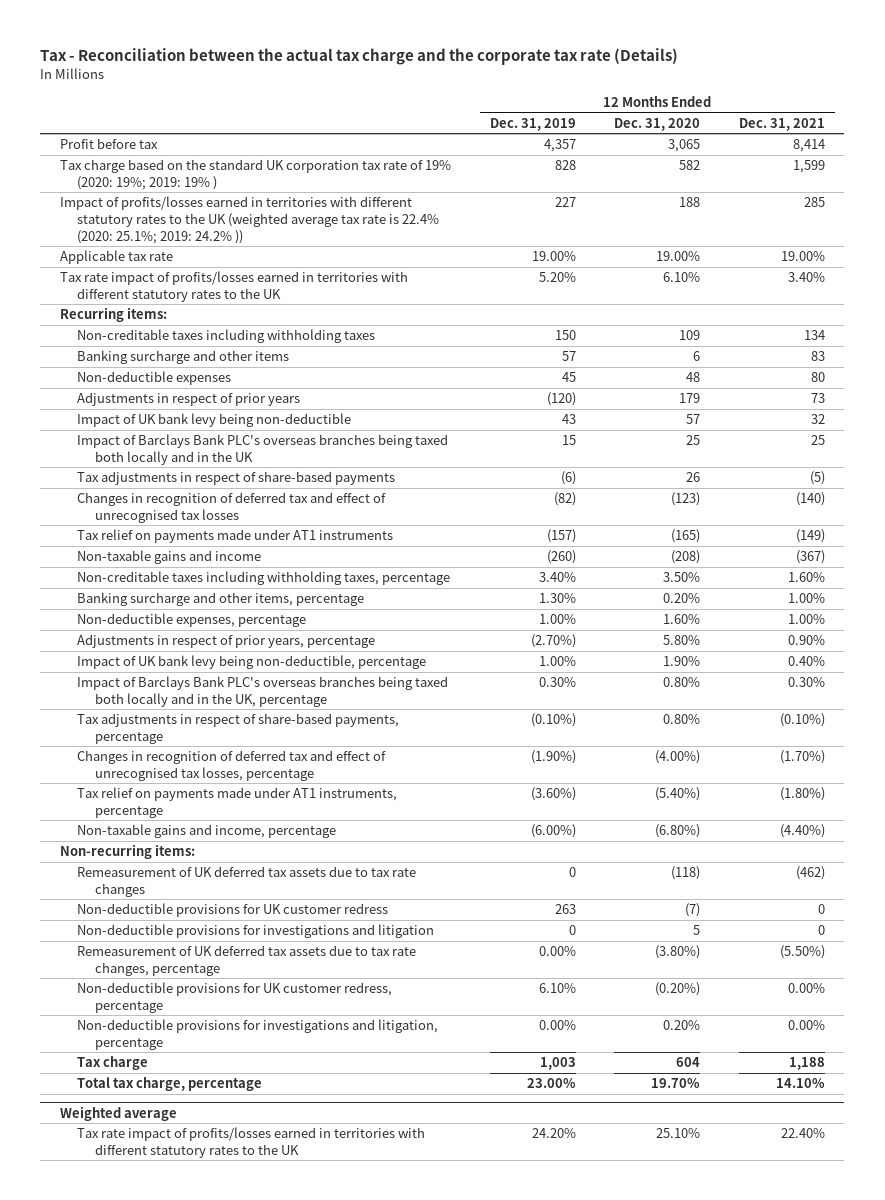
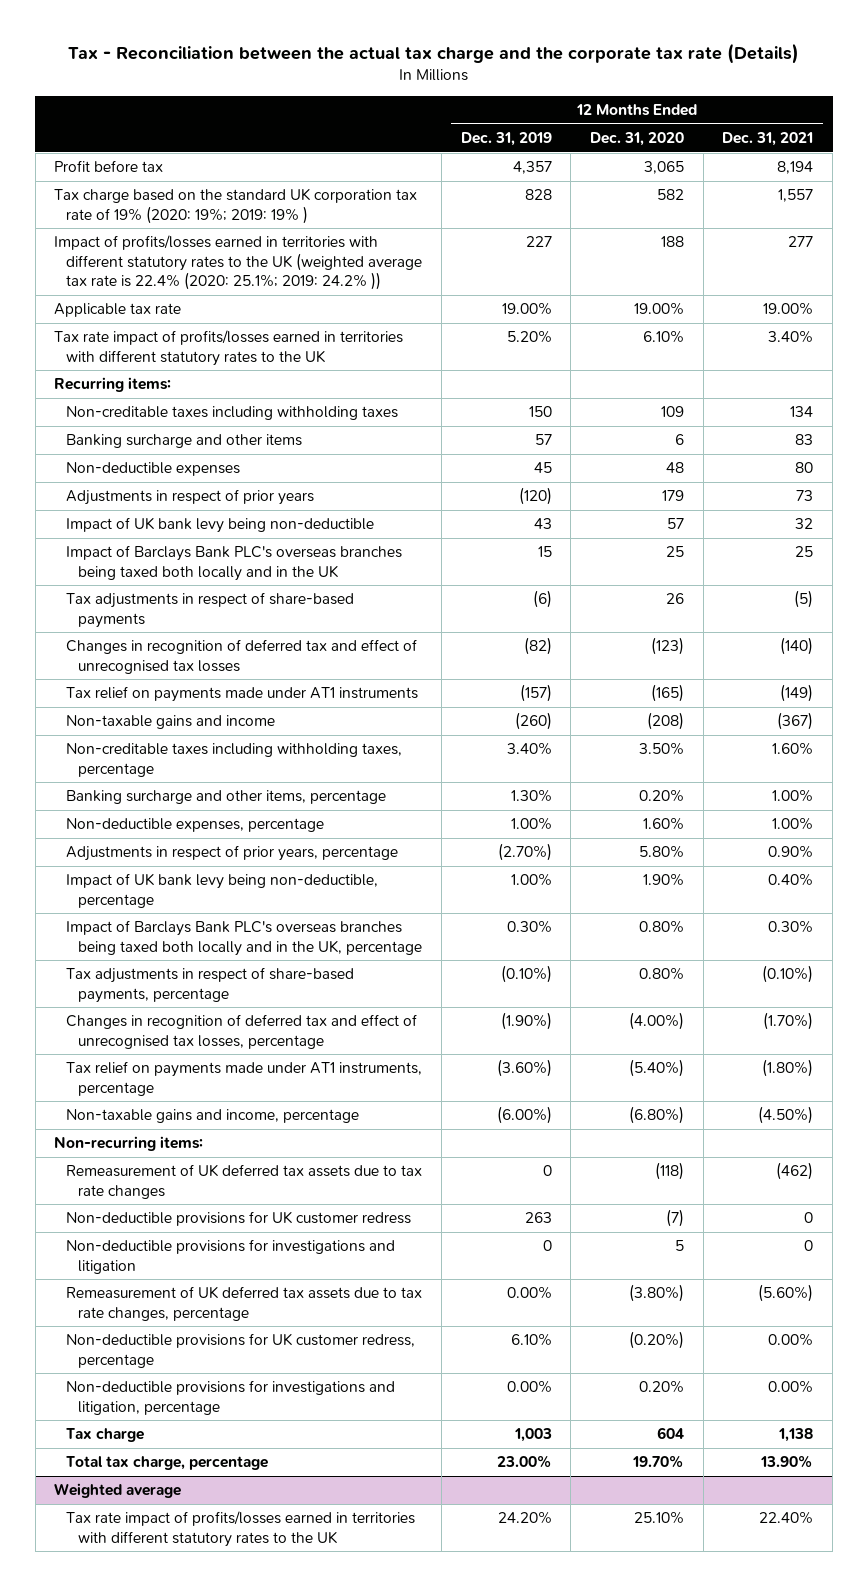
[793,139,826,153] 8,414 -> [777,161,814,175] 8,194
[793,160,826,174] 1,599 -> [778,189,814,203] 1,557
[804,197,826,208] 285 -> [788,236,814,248] 277
[780,824,826,839] (4.40%) -> [758,1106,814,1125] (4.50%)
[780,945,826,960] (5.50%) -> [758,1284,814,1303] (5.60%)
[789,1057,826,1071] 1,188 -> [778,1428,814,1443] 1,138
[776,1078,826,1089] 14.10% -> [760,1455,814,1469] 13.90%

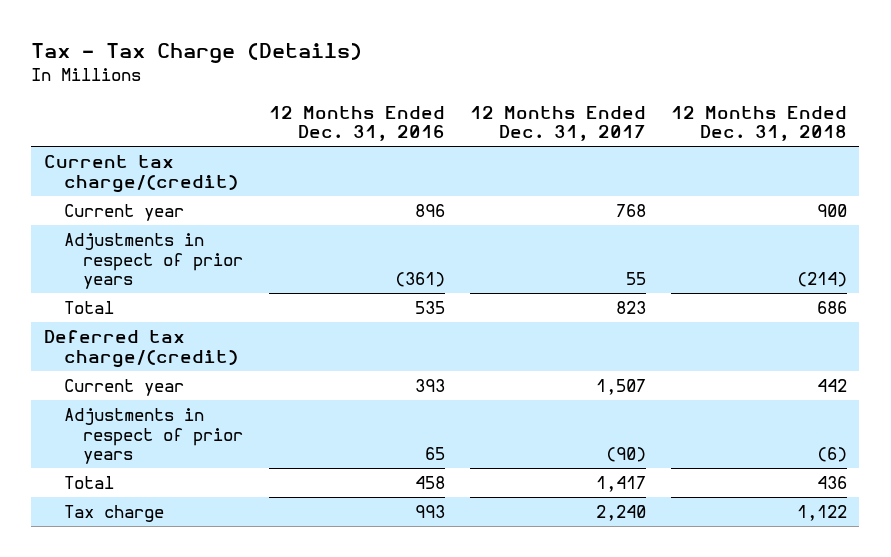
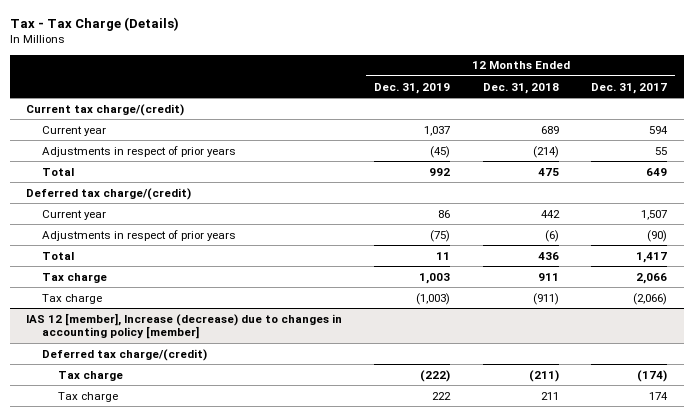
[268,105,445,142] 12 Months Ended Dec. 31, 2016 -> none
none -> [374,82,451,94] Dec. 31, 2019
[615,204,646,218] 768 -> [649,125,669,134] 594
[816,204,847,218] 900 -> [540,125,559,134] 689
[615,301,646,315] 823 -> [646,167,668,176] 649
[816,301,847,315] 686 -> [537,167,559,176] 475
[595,505,646,522] 2,240 -> [636,272,668,284] 2,066
[796,505,847,522] 1,122 -> [537,272,559,281] 911
none -> [41,293,102,304] Tax charge
none -> [26,312,343,340] IAS 12 [member], Increase (decrease) due to changes in accounting policy [member]
none -> [41,348,207,361] Deferred tax charge/(credit)
none -> [57,370,123,381] Tax charge
none -> [57,391,118,402] Tax charge

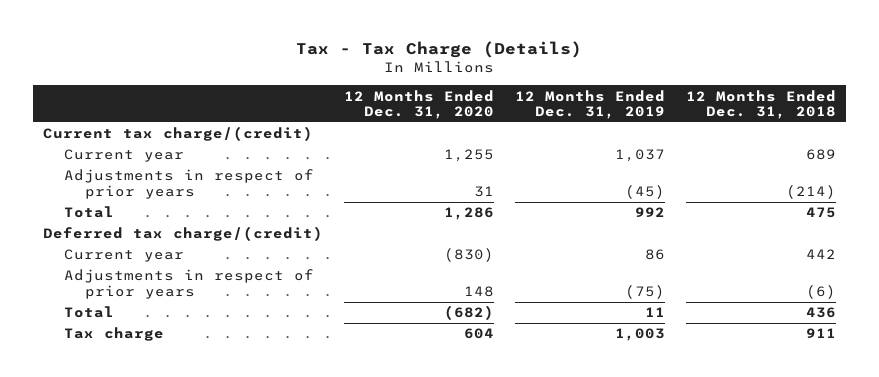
[591,82,668,94] Dec. 31, 2017 -> none
none -> [343,89,494,120] 12 Months Ended Dec. 31, 2020
[41,293,102,304] Tax charge -> none
[26,312,343,340] IAS 12 [member], Increase (decrease) due to changes in accounting policy [member] -> none
[41,348,207,361] Deferred tax charge/(credit) -> none
[57,370,123,381] Tax charge -> none
[57,391,118,402] Tax charge -> none

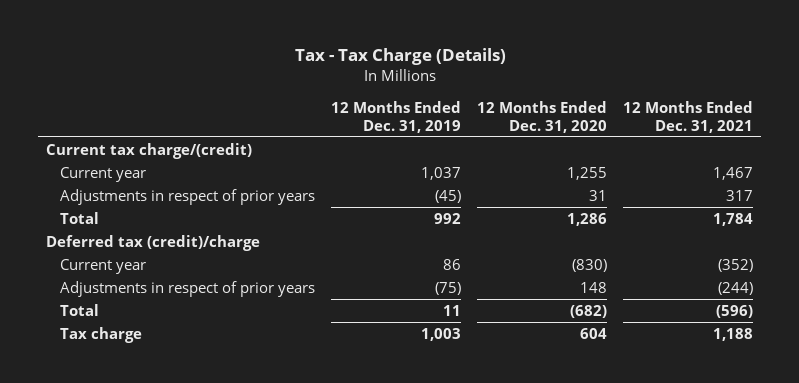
[685,89,836,120] 12 Months Ended Dec. 31, 2018 -> none
none -> [622,101,753,133] 12 Months Ended Dec. 31, 2021
[42,226,323,242] Deferred tax charge/(credit) -> [46,234,261,251] Deferred tax (credit)/charge

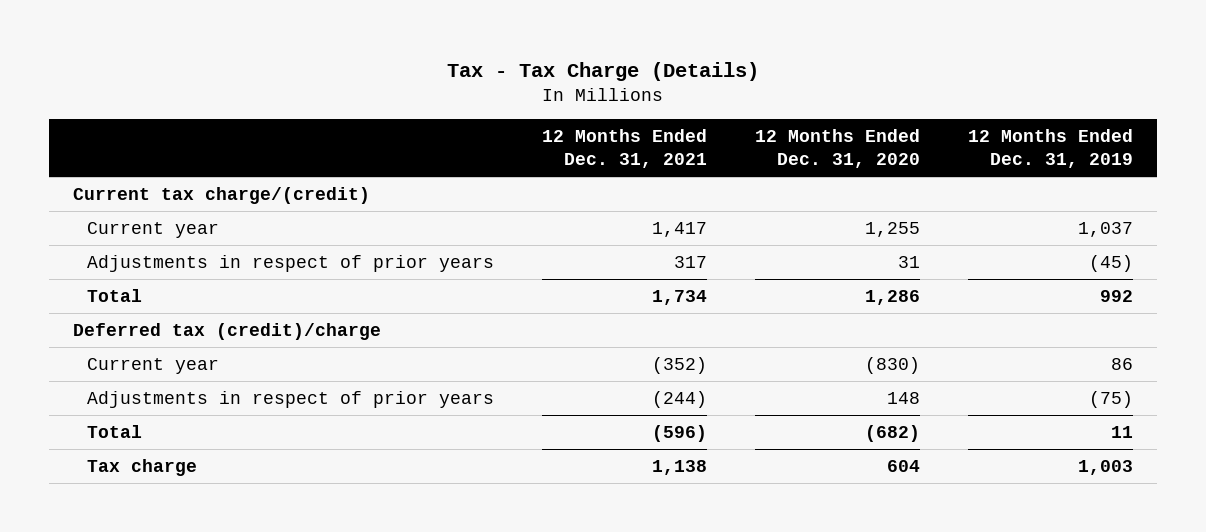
[712,166,753,180] 1,467 -> [652,222,708,238] 1,417
[712,212,753,226] 1,784 -> [652,290,708,306] 1,734
[712,327,753,341] 1,188 -> [652,460,708,476] 1,138

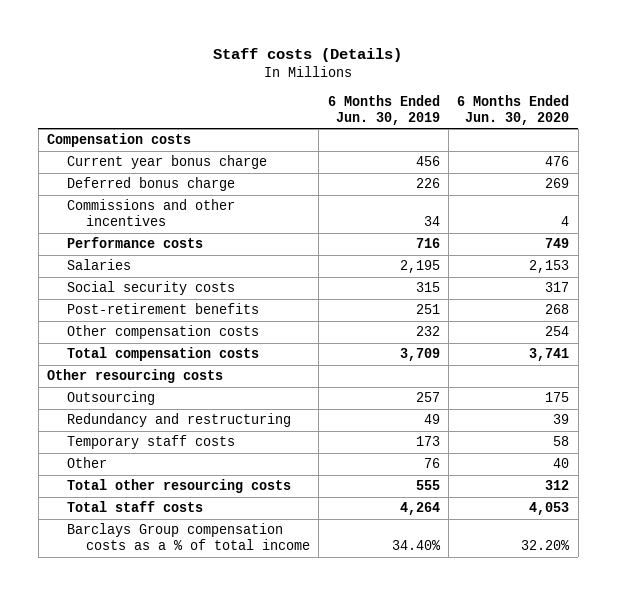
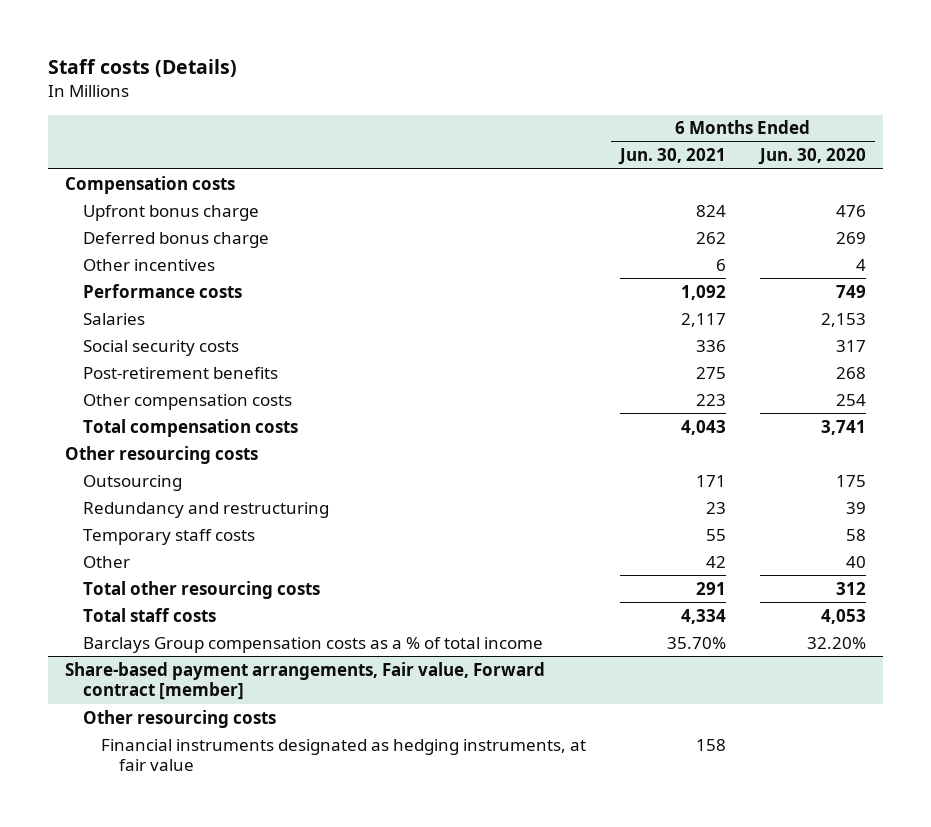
[327,95,440,125] 6 Months Ended Jun. 30, 2019 -> none
none -> [617,148,726,166] Jun. 30, 2021
[66,155,267,170] Current year bonus charge -> [82,204,259,221] Upfront bonus charge
[66,199,235,227] Commissions and other incentives -> [82,258,215,271] Other incentives
none -> [64,661,545,701] Share-based payment arrangements, Fair value, Forward contract [member]
none -> [82,709,276,728] Other resourcing costs
none -> [100,738,586,772] Financial instruments designated as hedging instruments, at fair value

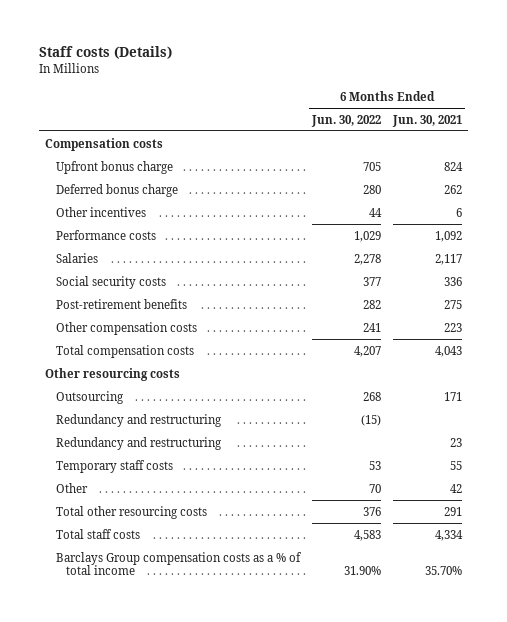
[758,148,867,166] Jun. 30, 2020 -> none
none -> [310,114,381,127] Jun. 30, 2022
none -> [55,413,222,427] Redundancy and restructuring
[64,661,545,701] Share-based payment arrangements, Fair value, Forward contract [member] -> none
[82,709,276,728] Other resourcing costs -> none
[100,738,586,772] Financial instruments designated as hedging instruments, at fair value -> none

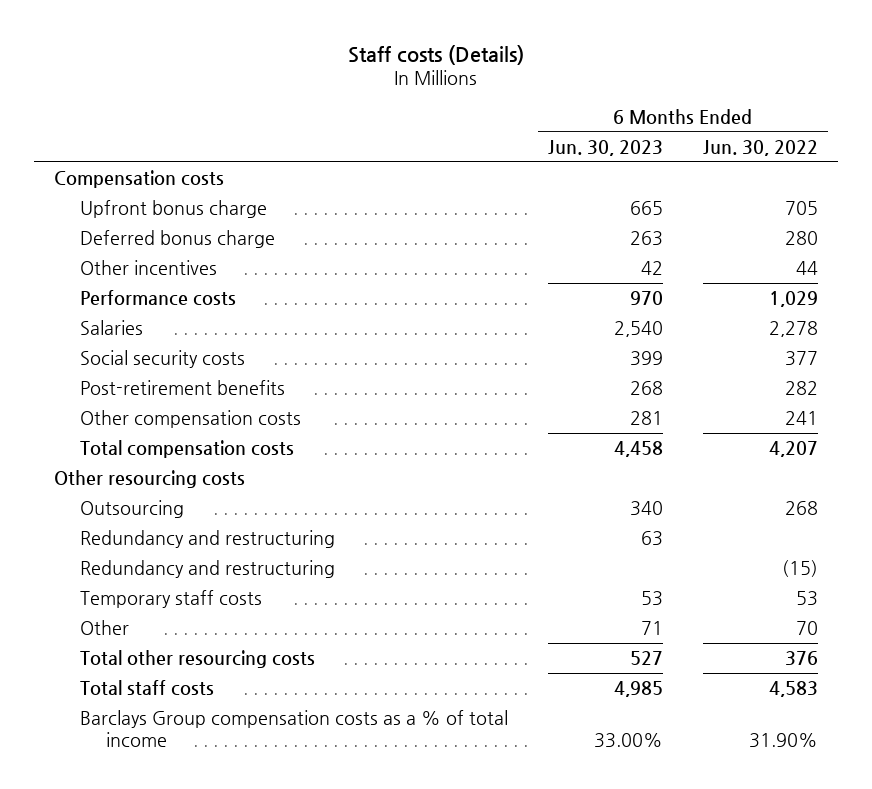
[391,114,462,127] Jun. 30, 2021 -> none
none -> [548,139,664,156] Jun. 30, 2023
[55,413,222,427] Redundancy and restructuring -> [80,560,336,579] Redundancy and restructuring

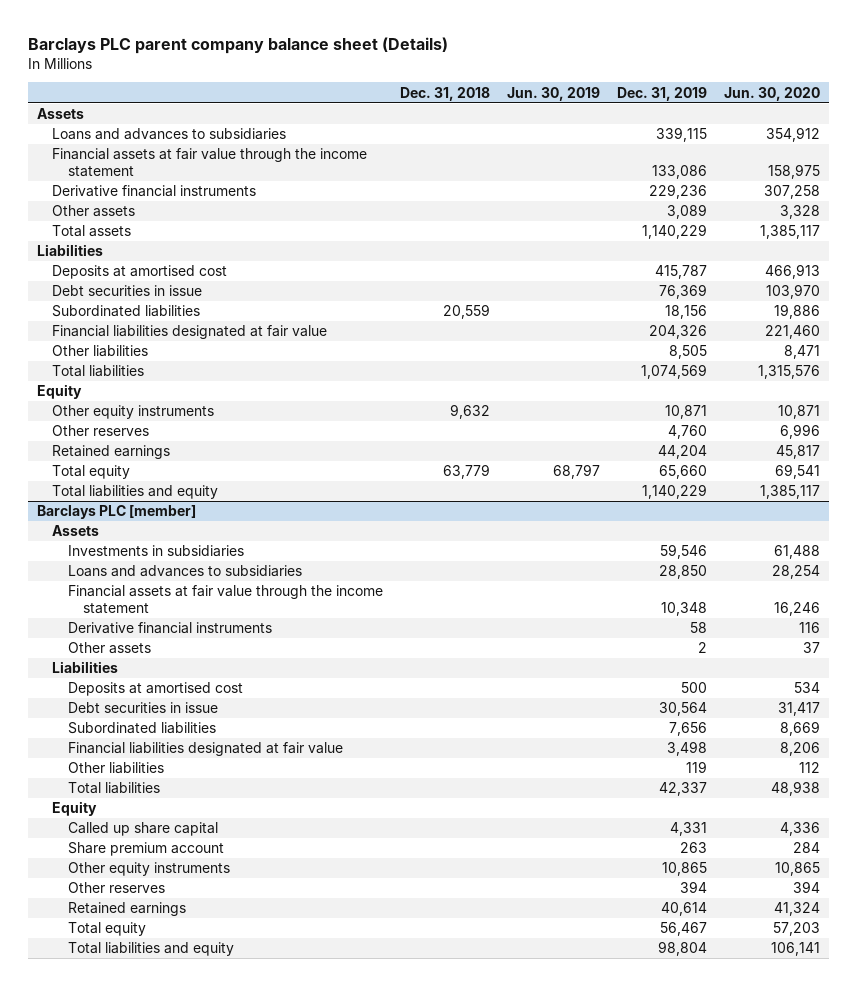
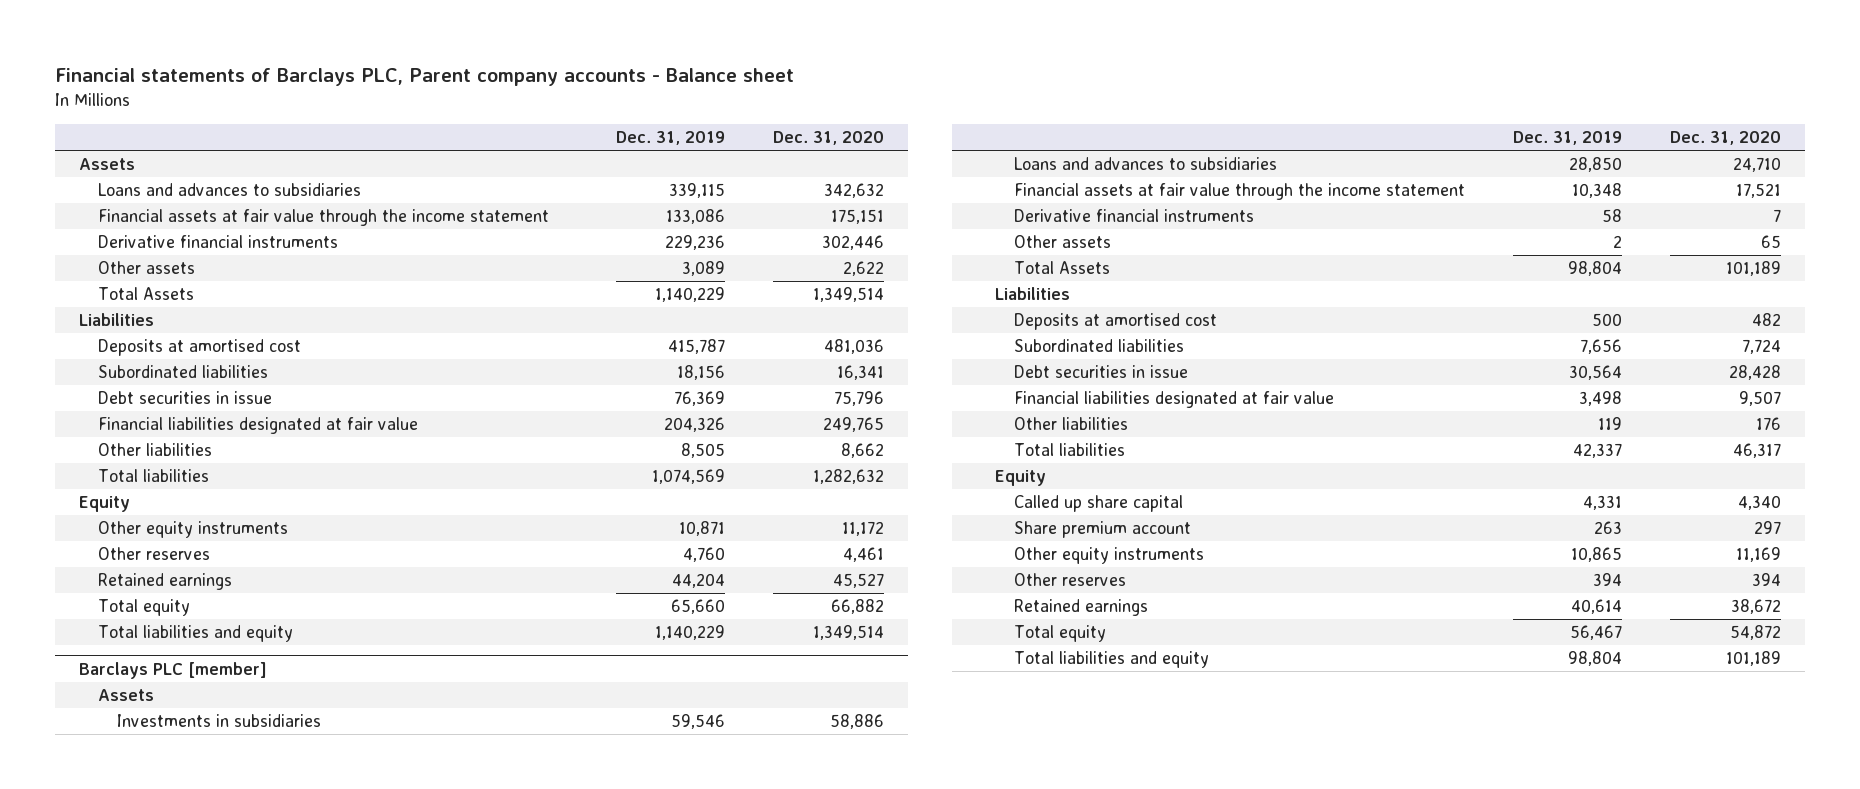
[28,36,449,54] Barclays PLC parent company balance sheet (Details) -> [55,68,795,87] Financial statements of Barclays PLC, Parent company accounts - Balance sheet
[399,86,490,101] Dec. 31, 2018 -> none
[506,86,600,101] Jun. 30, 2019 -> none
[724,86,821,101] Jun. 30, 2020 -> none
none -> [772,131,884,146] Dec. 31, 2020
[52,225,132,238] Total assets -> [98,287,195,301] Total Assets
[52,285,203,297] Debt securities in issue -> [98,391,273,405] Debt securities in issue
none -> [1014,261,1111,275] Total Assets
[67,702,218,714] Debt securities in issue -> [1014,365,1189,379] Debt securities in issue

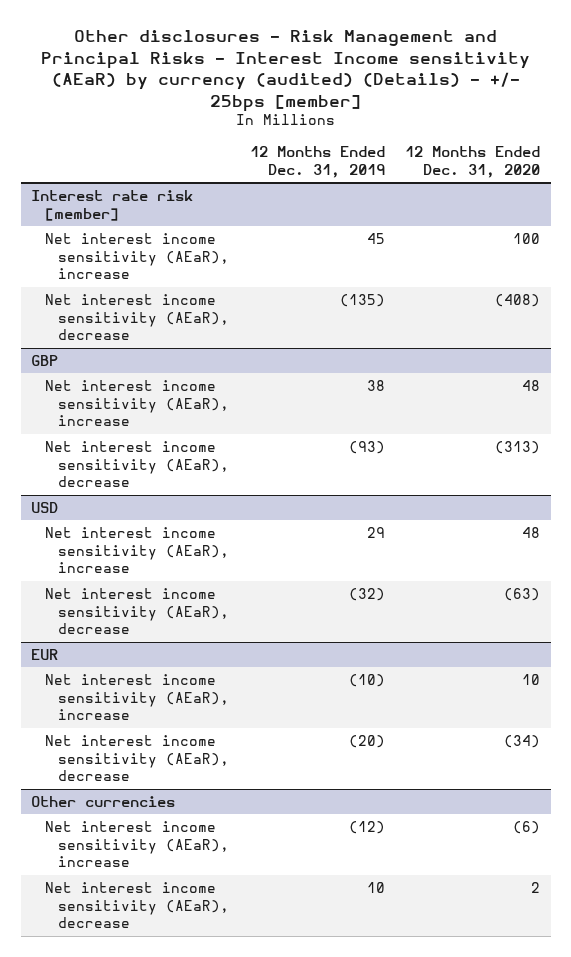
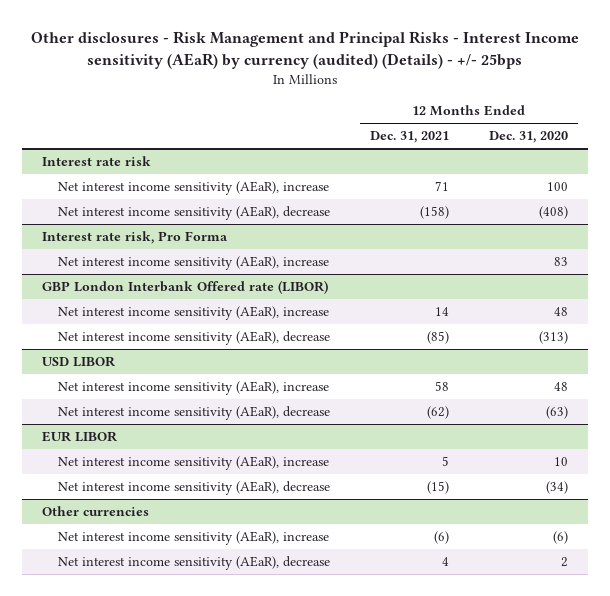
[40,30,530,112] Other disclosures - Risk Management and Principal Risks - Interest Income sensitivity (AEaR) by currency (audited) (Details) - +/- 25bps [member] -> [31,31,580,70] Other disclosures - Risk Management and Principal Risks - Interest Income sensitivity (AEaR) by currency (audited) (Details) - +/- 25bps
[249,146,385,178] 12 Months Ended Dec. 31, 2019 -> none
none -> [369,131,449,144] Dec. 31, 2021
[30,189,193,221] Interest rate risk [member] -> [41,156,151,167] Interest rate risk
none -> [41,231,228,245] Interest rate risk, Pro Forma
none -> [57,256,329,271] Net interest income sensitivity (AEaR), increase
[30,354,58,366] GBP -> [41,280,328,295] GBP London Interbank Offered rate (LIBOR)
[30,501,58,513] USD -> [41,356,115,368] USD LIBOR
[30,648,58,660] EUR -> [41,431,117,443] EUR LIBOR

